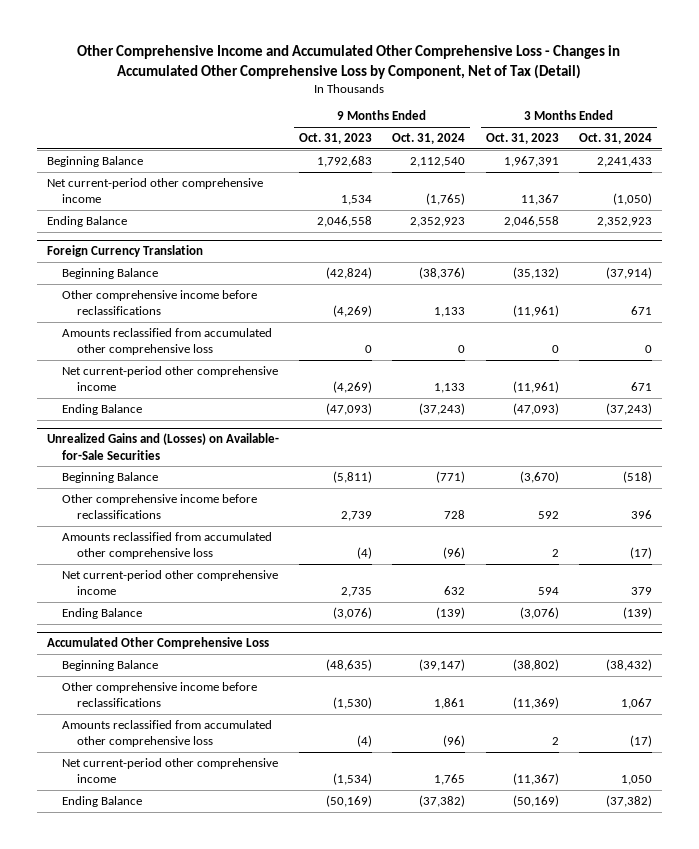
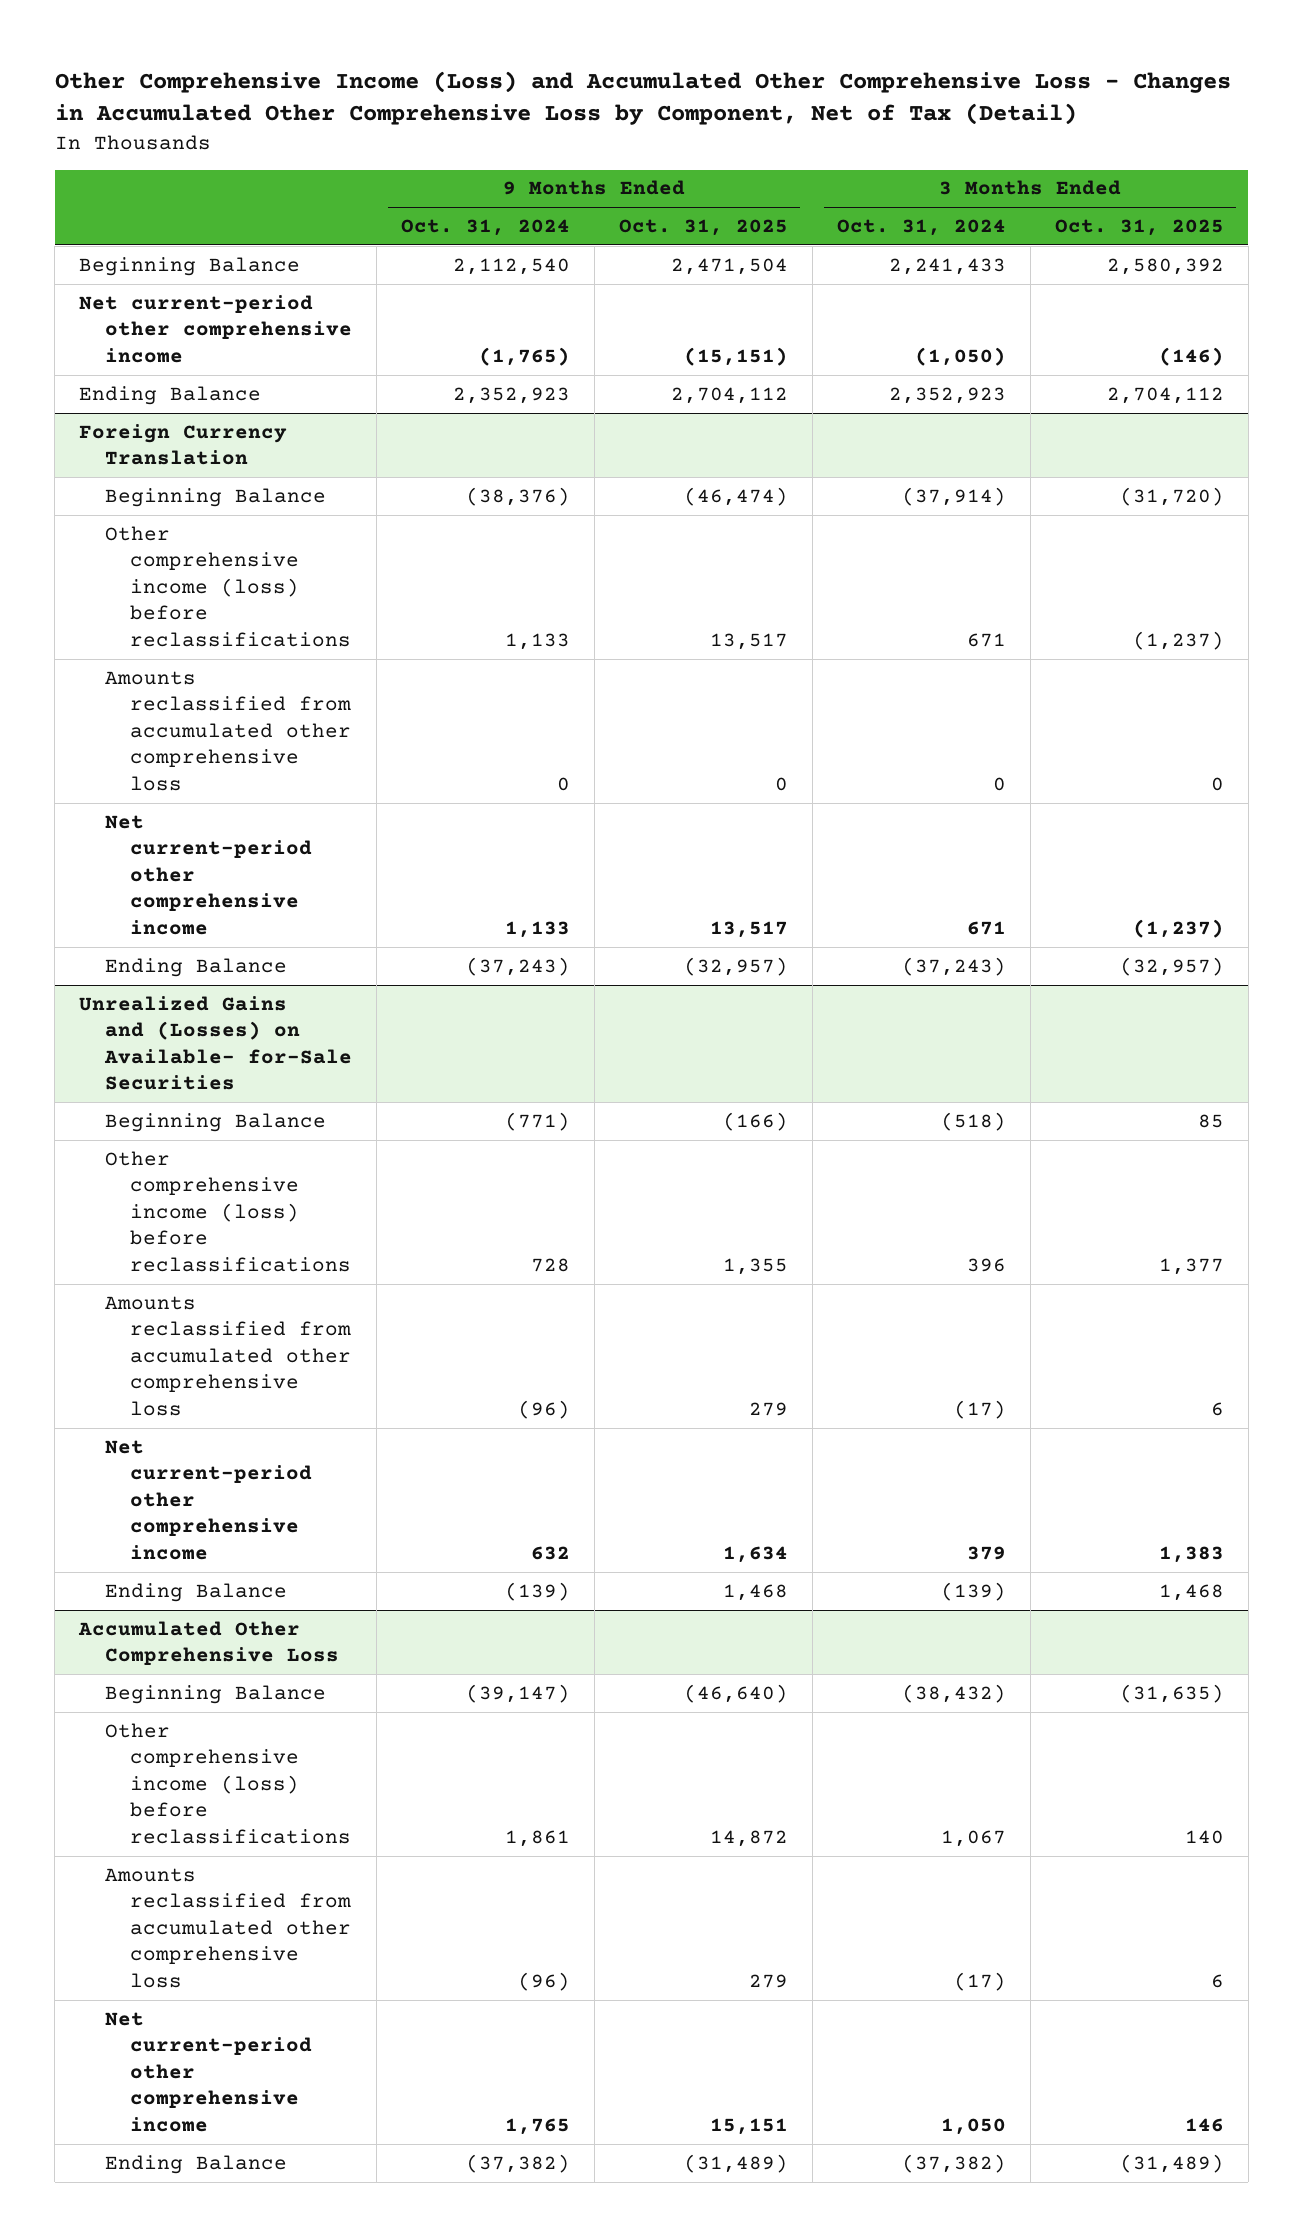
[77,45,621,79] Other Comprehensive Income and Accumulated Other Comprehensive Loss - Changes in Accumulated Other Comprehensive Loss by Component, Net of Tax (Detail) -> [54,70,1231,126] Other Comprehensive Income (Loss) and Accumulated Other Comprehensive Loss - Changes in Accumulated Other Comprehensive Loss by Component, Net of Tax (Detail)
[299,132,373,144] Oct. 31, 2023 -> none
[485,132,559,144] Oct. 31, 2023 -> none
none -> [618,219,788,237] Oct. 31, 2025
none -> [1054,219,1224,237] Oct. 31, 2025
[61,289,257,316] Other comprehensive income before reclassifications -> [104,525,351,647] Other comprehensive income (loss) before reclassifications
[61,493,257,520] Other comprehensive income before reclassifications -> [104,1150,351,1272] Other comprehensive income (loss) before reclassifications
[61,681,257,708] Other comprehensive income before reclassifications -> [104,1722,351,1844] Other comprehensive income (loss) before reclassifications

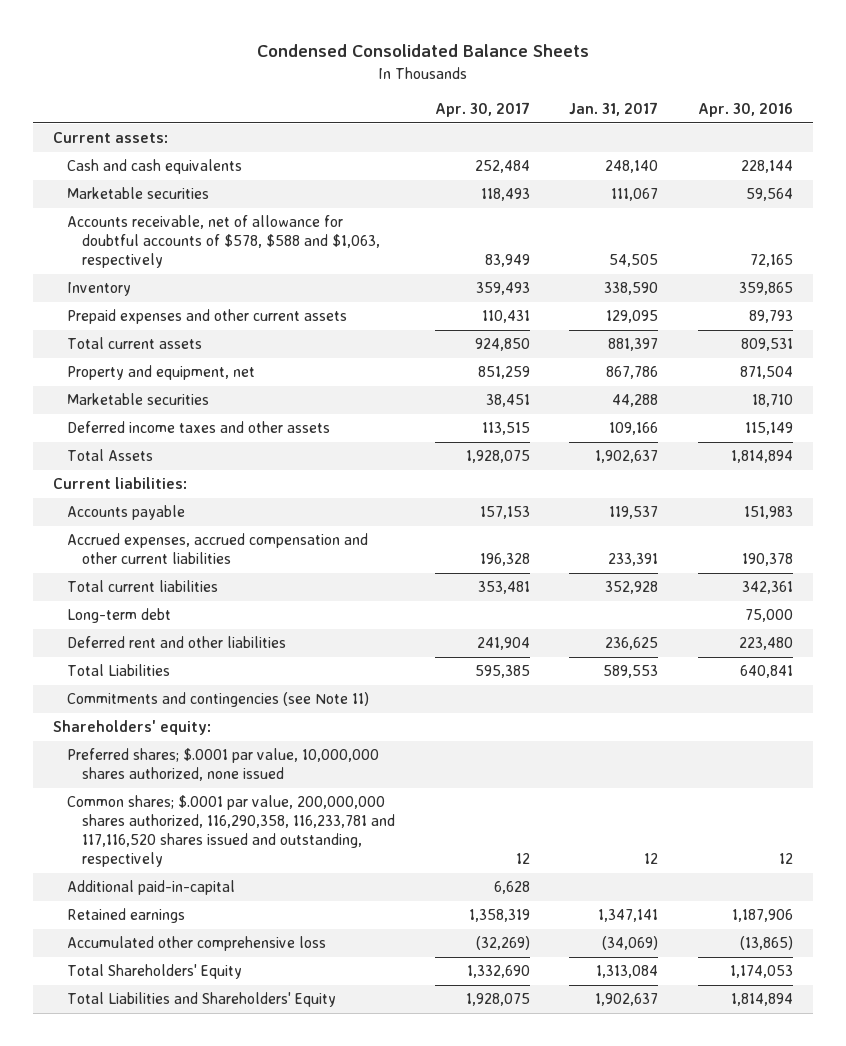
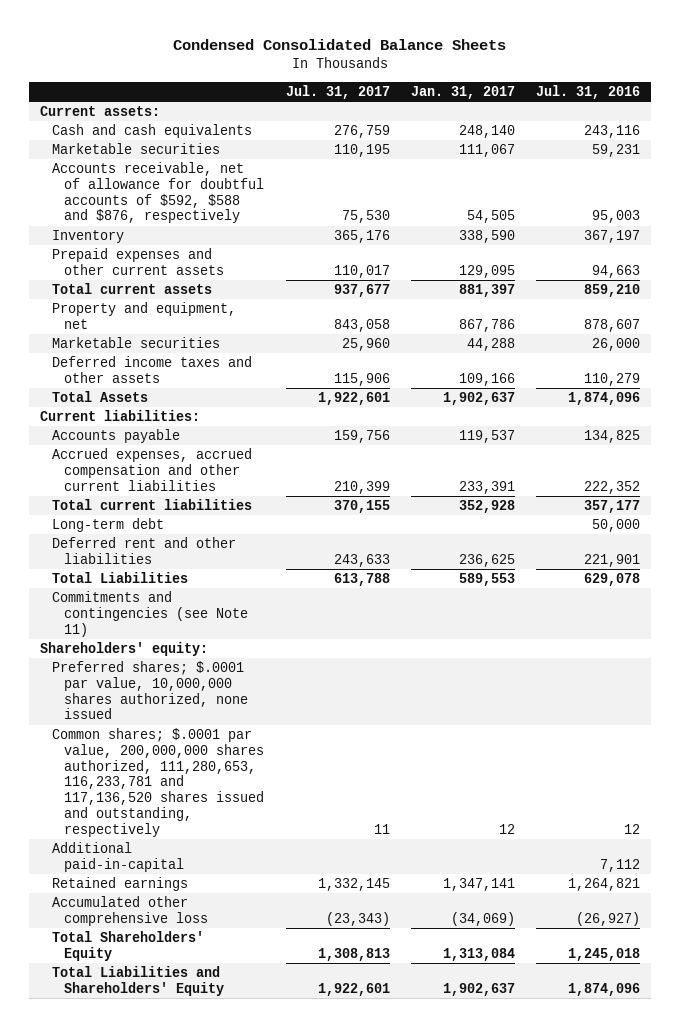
[434,101,530,117] Apr. 30, 2017 -> none
[698,102,794,117] Apr. 30, 2016 -> none
none -> [285,84,390,99] Jul. 31, 2017
none -> [536,84,641,99] Jul. 31, 2016
[67,215,380,269] Accounts receivable, net of allowance for doubtful accounts of $578, $588 and $1,063, respectively -> [51,162,265,224] Accounts receivable, net of allowance for doubtful accounts of $592, $588 and $876, respectively
[67,795,395,868] Common shares; $.0001 par value, 200,000,000 shares authorized, 116,290,358, 116,233,781 and 117,116,520 shares issued and outstanding, respectively -> [51,728,265,837] Common shares; $.0001 par value, 200,000,000 shares authorized, 111,280,653, 116,233,781 and 117,136,520 shares issued and outstanding, respectively

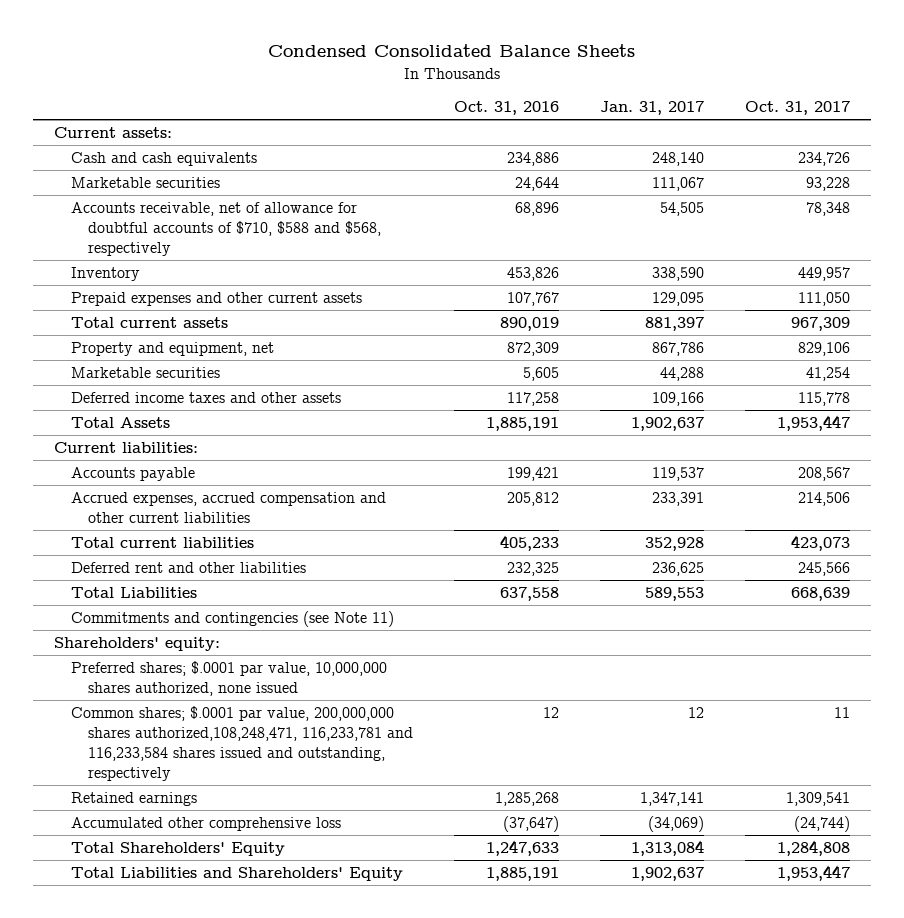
[285,84,390,99] Jul. 31, 2017 -> none
[536,84,641,99] Jul. 31, 2016 -> none
none -> [453,101,559,116] Oct. 31, 2016
none -> [745,101,851,116] Oct. 31, 2017
[51,162,265,224] Accounts receivable, net of allowance for doubtful accounts of $592, $588 and $876, respectively -> [70,201,381,256] Accounts receivable, net of allowance for doubtful accounts of $710, $588 and $568, respectively
[51,518,164,533] Long-term debt -> none
[51,842,185,872] Additional paid-in-capital -> none
[51,728,265,837] Common shares; $.0001 par value, 200,000,000 shares authorized, 111,280,653, 116,233,781 and 117,136,520 shares issued and outstanding, respectively -> [70,705,413,781] Common shares; $.0001 par value, 200,000,000 shares authorized,108,248,471, 116,233,781 and 116,233,584 shares issued and outstanding, respectively

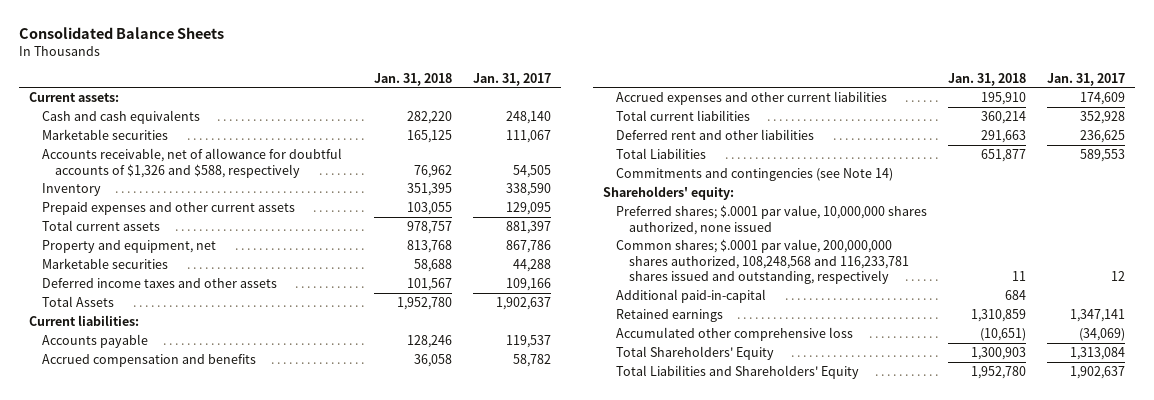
[267,44,635,58] Condensed Consolidated Balance Sheets -> [18,26,224,39] Consolidated Balance Sheets
[453,101,559,116] Oct. 31, 2016 -> none
[745,101,851,116] Oct. 31, 2017 -> none
none -> [374,72,453,86] Jan. 31, 2018
[70,201,381,256] Accounts receivable, net of allowance for doubtful accounts of $710, $588 and $568, respectively -> [42,147,343,178] Accounts receivable, net of allowance for doubtful accounts of $1,326 and $588, respectively
none -> [42,353,257,367] Accrued compensation and benefits
[70,491,386,523] Accrued expenses, accrued compensation and other current liabilities -> [616,90,888,105] Accrued expenses and other current liabilities
[651,491,704,506] 233,391 -> [1079,91,1125,105] 174,609
[70,610,394,627] Commitments and contingencies (see Note 11) -> [616,167,894,181] Commitments and contingencies (see Note 14)
[70,705,413,781] Common shares; $.0001 par value, 200,000,000 shares authorized,108,248,471, 116,233,781 and 116,233,584 shares issued and outstanding, respectively -> [616,238,910,285] Common shares; $.0001 par value, 200,000,000 shares authorized, 108,248,568 and 116,233,781 shares issued and outstanding, respectively
none -> [616,288,767,303] Additional paid-in-capital

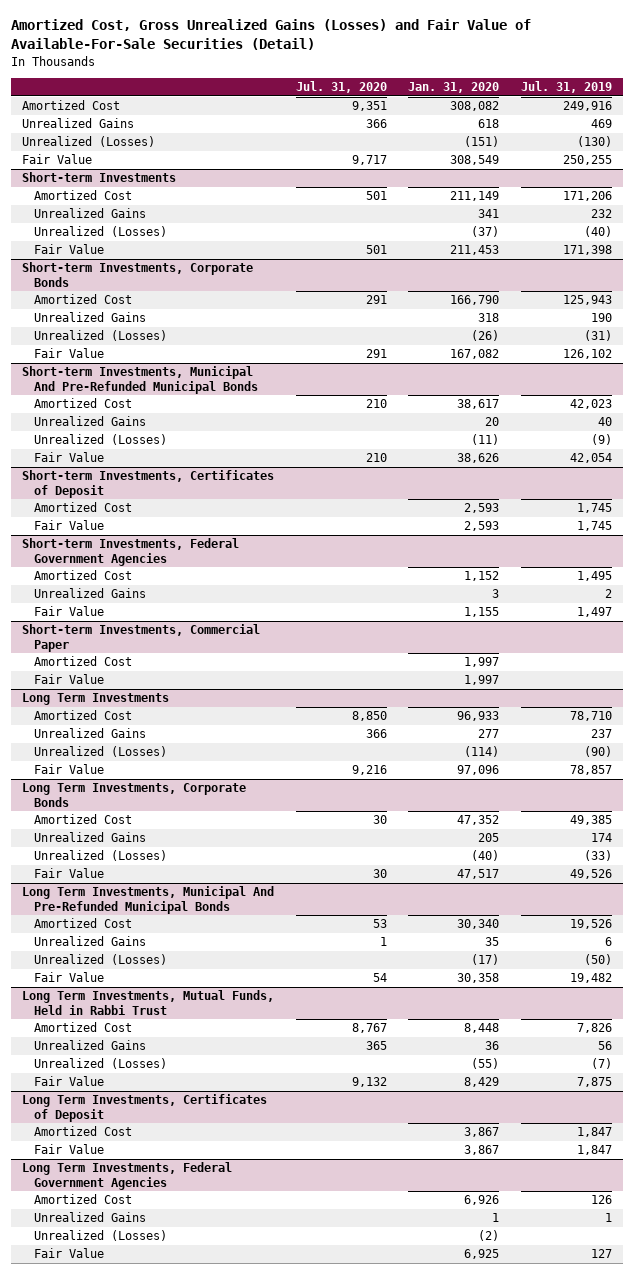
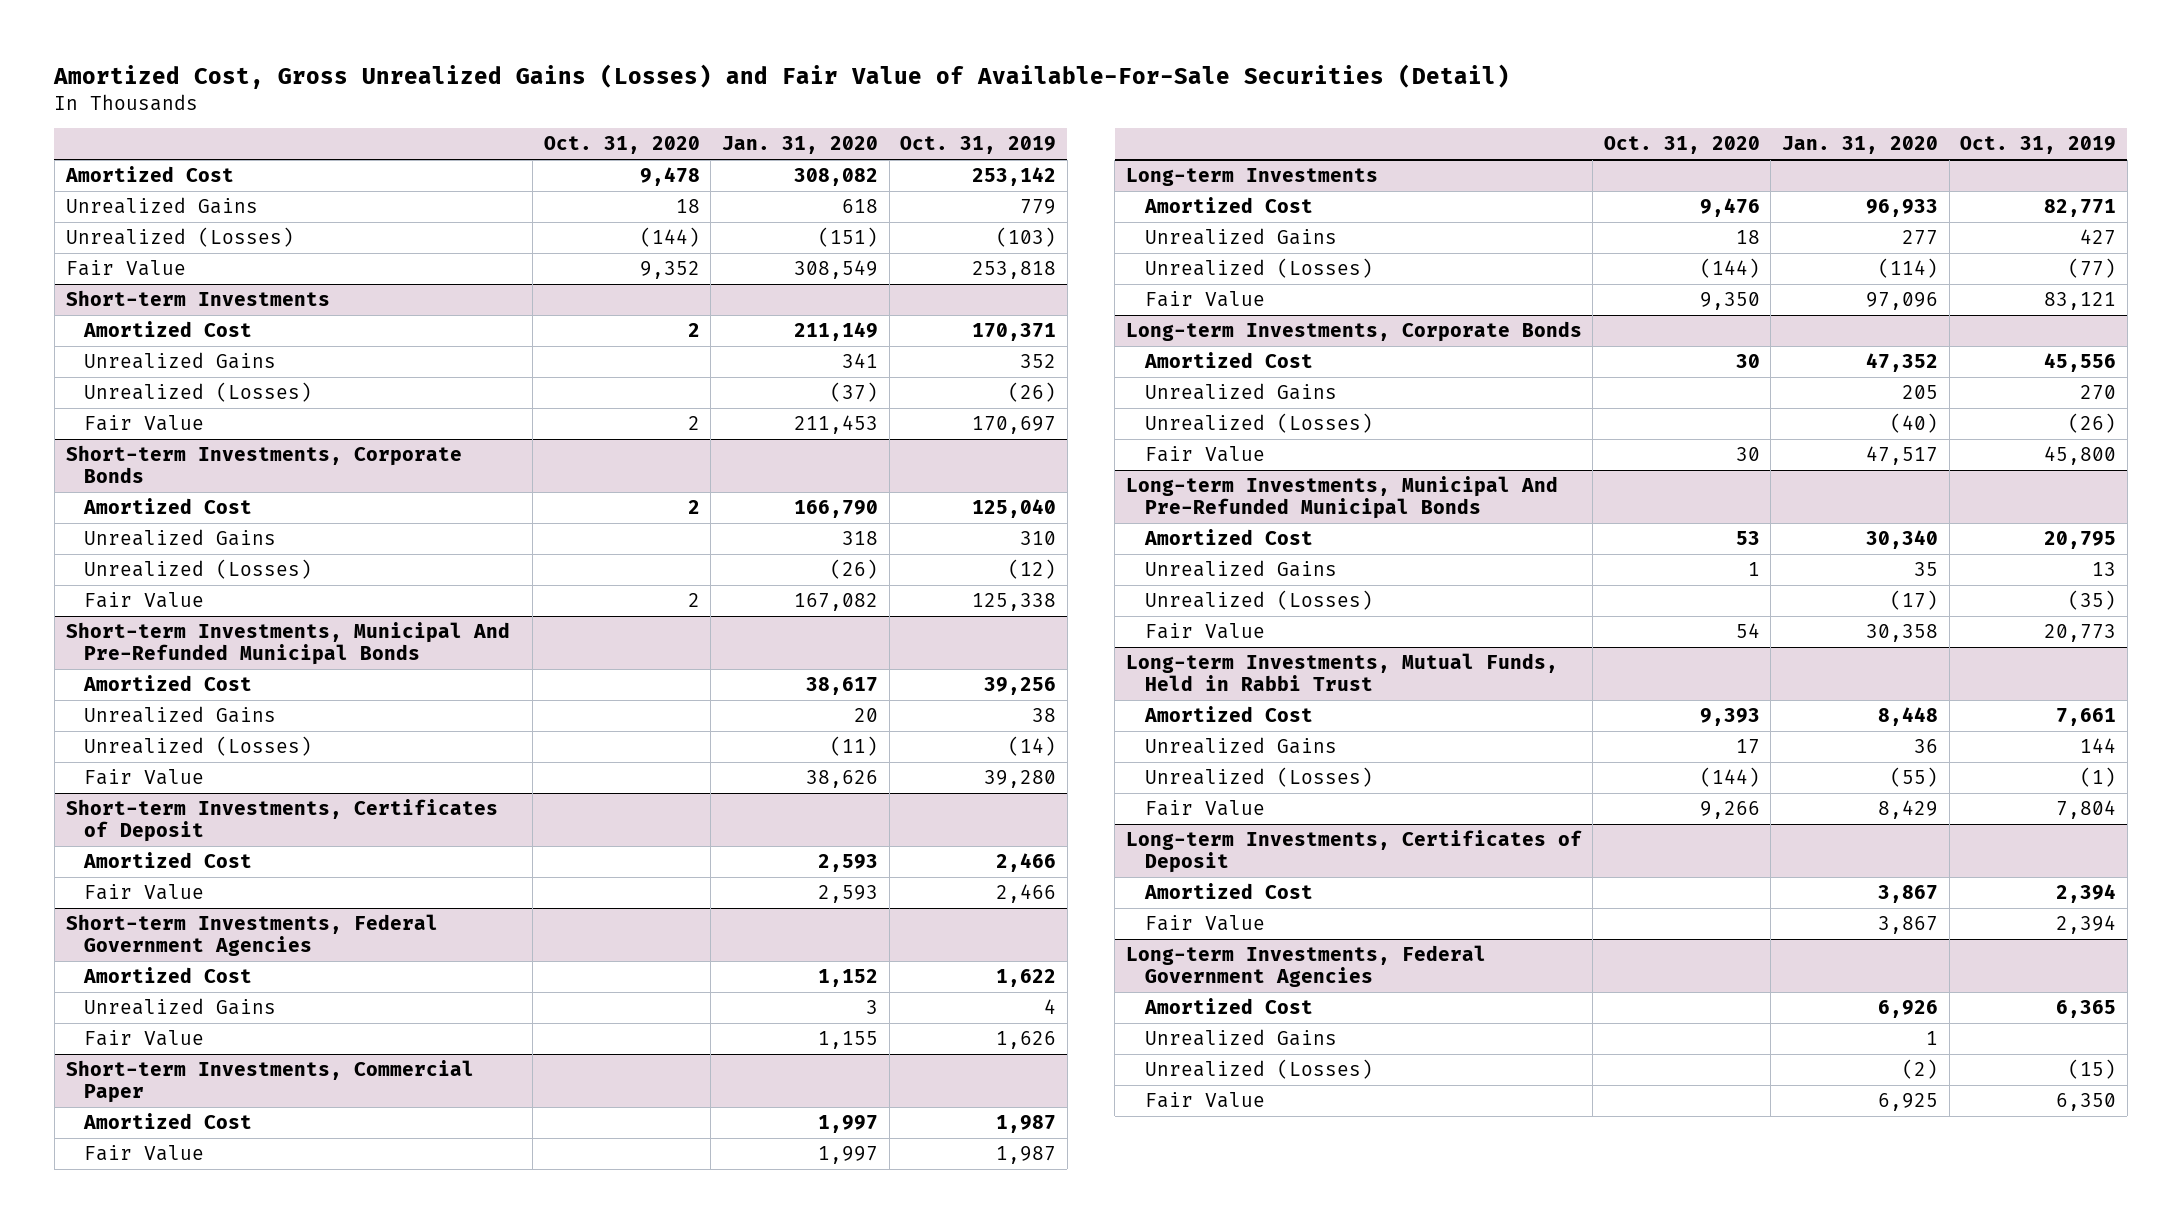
[295,81,387,94] Jul. 31, 2020 -> none
[520,81,612,94] Jul. 31, 2019 -> none
none -> [543,136,700,155] Oct. 31, 2020
none -> [900,136,1057,155] Oct. 31, 2019
[22,693,170,706] Long Term Investments -> [1125,167,1378,186] Long-term Investments
[22,783,247,807] Long Term Investments, Corporate Bonds -> [1125,320,1582,342] Long-term Investments, Corporate Bonds
[22,886,275,914] Long Term Investments, Municipal And Pre-Refunded Municipal Bonds -> [1125,475,1558,520] Long-term Investments, Municipal And Pre-Refunded Municipal Bonds
[22,990,275,1015] Long Term Investments, Mutual Funds, Held in Rabbi Trust -> [1125,652,1558,692] Long-term Investments, Mutual Funds, Held in Rabbi Trust
[22,1094,268,1122] Long Term Investments, Certificates of Deposit -> [1125,829,1582,874] Long-term Investments, Certificates of Deposit
[22,1162,233,1190] Long Term Investments, Federal Government Agencies -> [1125,944,1486,988] Long-term Investments, Federal Government Agencies

